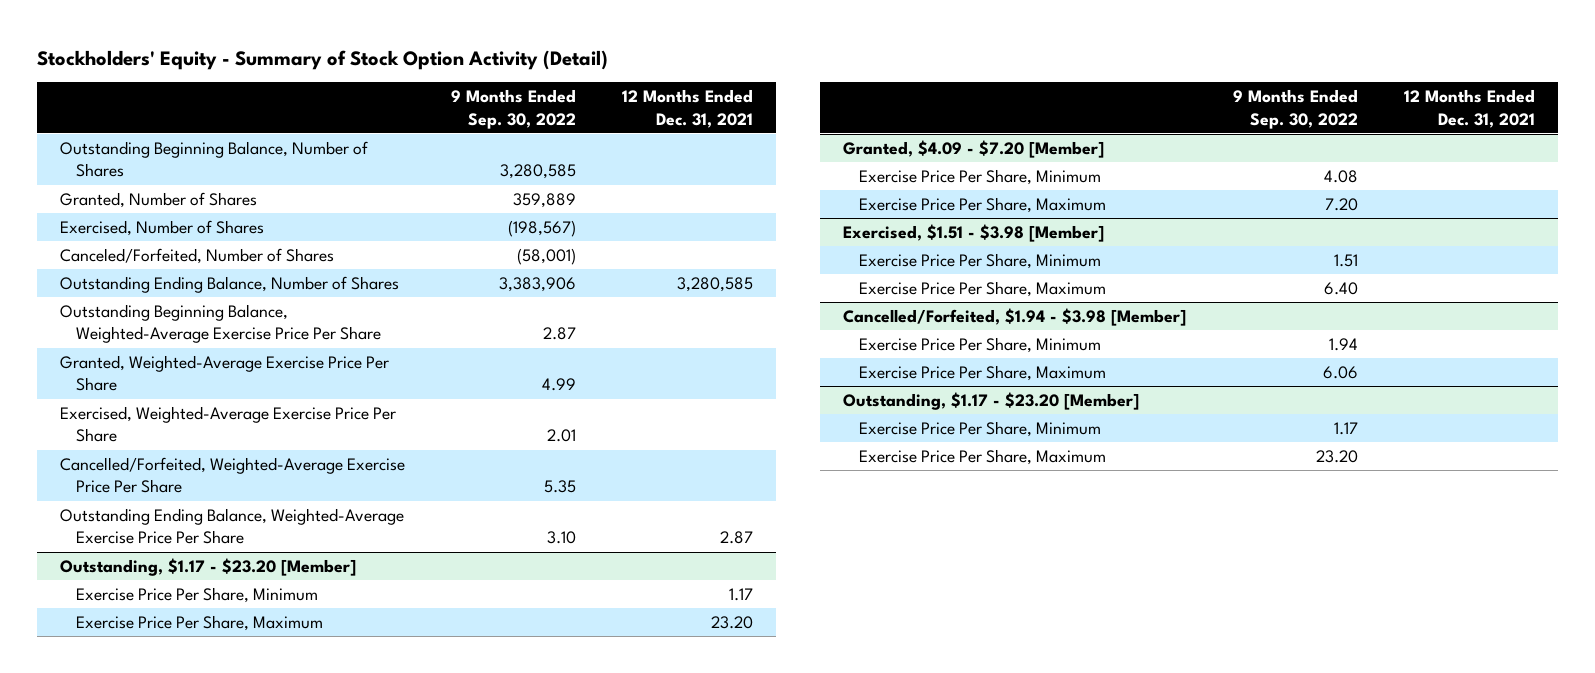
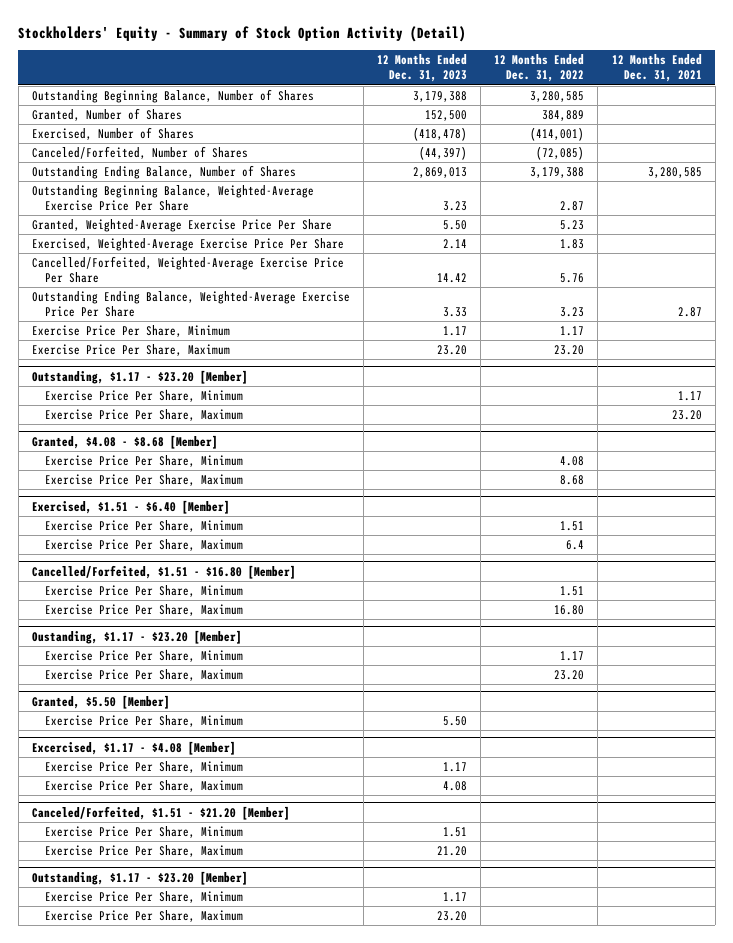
[450,89,576,129] 9 Months Ended Sep. 30, 2022 -> none
none -> [377,54,468,83] 12 Months Ended Dec. 31, 2023
none -> [494,54,585,83] 12 Months Ended Dec. 31, 2022
none -> [31,325,230,338] Exercise Price Per Share, Minimum
none -> [31,344,230,357] Exercise Price Per Share, Maximum
[842,139,1104,158] Granted, $4.09 - $7.20 [Member] -> [31,434,218,449] Granted, $4.08 - $8.68 [Member]
[842,223,1104,242] Exercised, $1.51 - $3.98 [Member] -> [31,499,230,514] Exercised, $1.51 - $6.40 [Member]
[842,307,1186,326] Cancelled/Forfeited, $1.94 - $3.98 [Member] -> [31,564,296,579] Cancelled/Forfeited, $1.51 - $16.80 [Member]
none -> [31,629,242,644] Oustanding, $1.17 - $23.20 [Member]
none -> [45,650,244,663] Exercise Price Per Share, Minimum
none -> [45,669,244,682] Exercise Price Per Share, Maximum
none -> [31,694,170,709] Granted, $5.50 [Member]
none -> [45,715,244,728] Exercise Price Per Share, Minimum
none -> [31,740,236,755] Excercised, $1.17 - $4.08 [Member]
none -> [45,761,244,774] Exercise Price Per Share, Minimum
none -> [45,780,244,793] Exercise Price Per Share, Maximum
none -> [31,805,290,820] Canceled/Forfeited, $1.51 - $21.20 [Member]
none -> [45,826,244,839] Exercise Price Per Share, Minimum
none -> [45,845,244,858] Exercise Price Per Share, Maximum

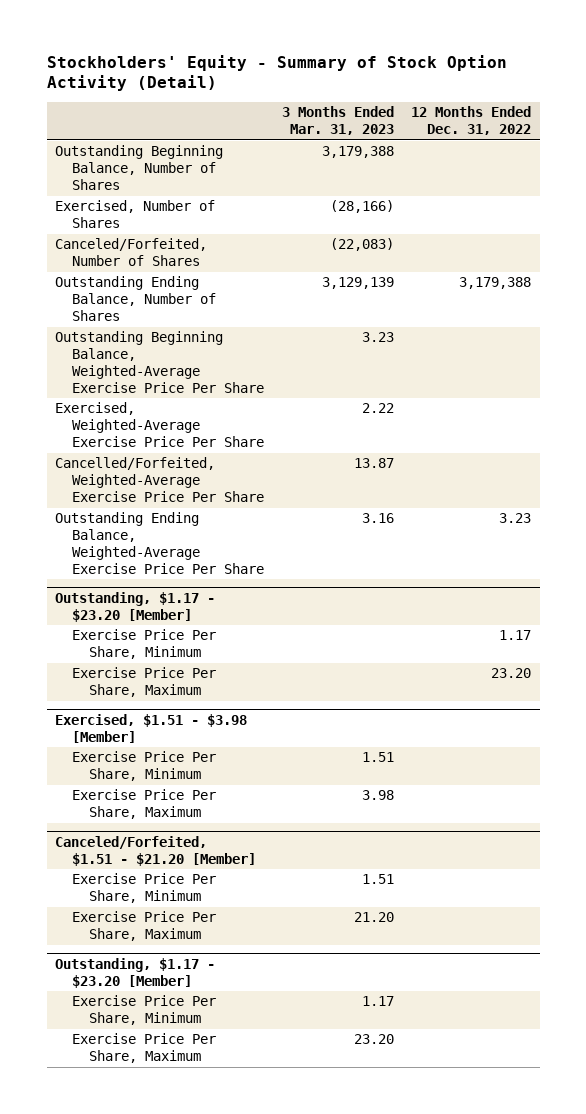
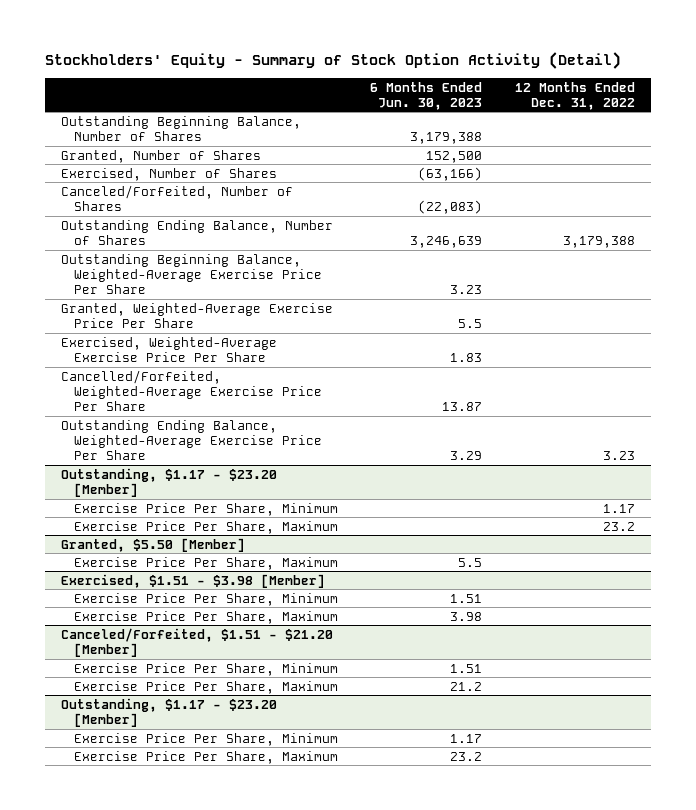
[281,106,394,135] 3 Months Ended Mar. 31, 2023 -> none
none -> [370,81,483,110] 6 Months Ended Jun. 30, 2023
none -> [60,149,261,163] Granted, Number of Shares
none -> [60,302,333,328] Granted, Weighted-Average Exercise Price Per Share
[491,668,532,679] 23.20 -> [603,521,636,531] 23.2
none -> [60,537,245,552] Granted, $5.50 [Member]
none -> [73,556,338,570] Exercise Price Per Share, Maximum

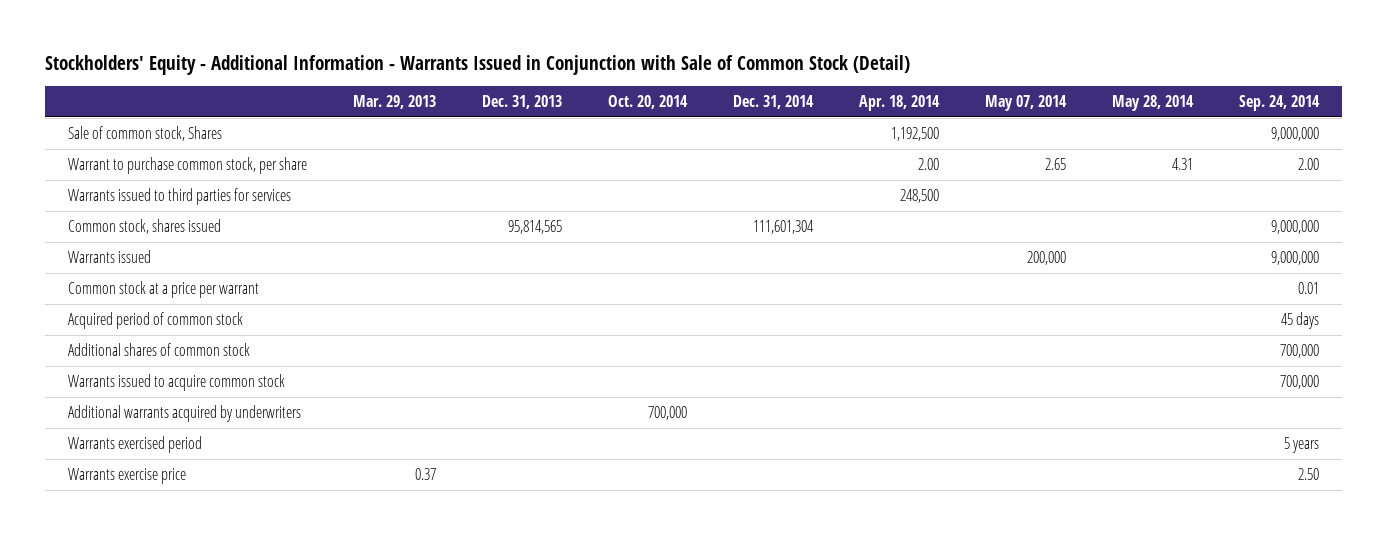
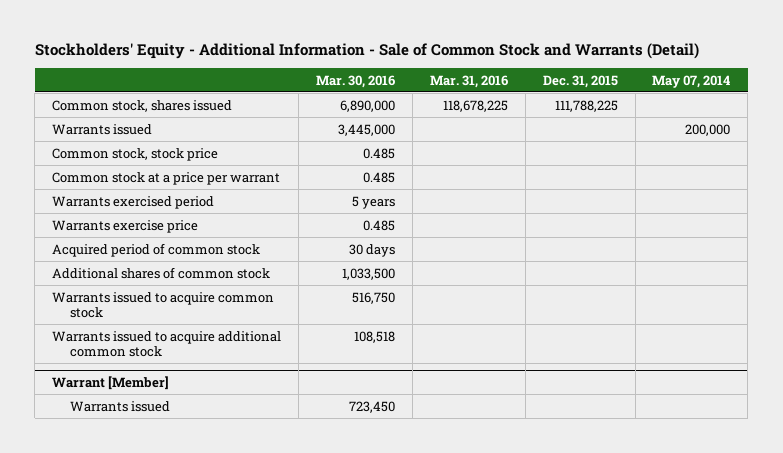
[45,55,911,76] Stockholders' Equity - Additional Information - Warrants Issued in Conjunction with Sale of Common Stock (Detail) -> [34,43,699,60] Stockholders' Equity - Additional Information - Sale of Common Stock and Warrants (Detail)
[353,94,437,109] Mar. 29, 2013 -> none
[482,94,563,109] Dec. 31, 2013 -> none
[608,94,689,109] Oct. 20, 2014 -> none
[732,94,814,109] Dec. 31, 2014 -> none
[858,94,940,111] Apr. 18, 2014 -> none
[1111,94,1194,111] May 28, 2014 -> none
[1238,94,1320,111] Sep. 24, 2014 -> none
none -> [316,74,396,88] Mar. 30, 2016
none -> [429,74,508,88] Mar. 31, 2016
none -> [542,74,618,88] Dec. 31, 2015
[68,125,223,141] Sale of common stock, Shares -> none
[68,156,308,174] Warrant to purchase common stock, per share -> none
[68,187,292,205] Warrants issued to third parties for services -> none
none -> [52,147,219,161] Common stock, stock price
[68,435,203,453] Warrants exercised period -> [52,195,215,209] Warrants exercised period
[68,467,187,484] Warrants exercise price -> [52,219,199,233] Warrants exercise price
[68,404,302,422] Additional warrants acquired by underwriters -> none
none -> [52,330,282,357] Warrants issued to acquire additional common stock
none -> [52,376,170,391] Warrant [Member]
none -> [70,400,171,412] Warrants issued

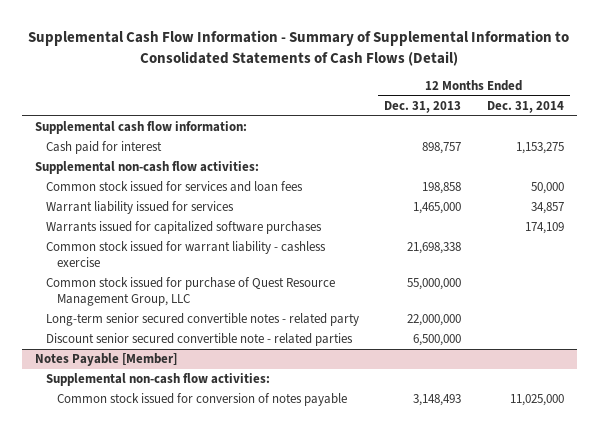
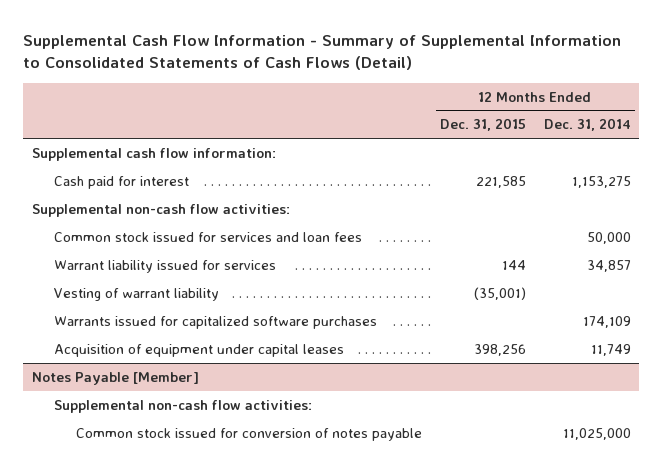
[384,101,462,114] Dec. 31, 2013 -> none
none -> [440,118,527,132] Dec. 31, 2015
none -> [54,287,220,301] Vesting of warrant liability
[46,241,327,268] Common stock issued for warrant liability - cashless exercise -> none
[46,277,336,307] Common stock issued for purchase of Quest Resource Management Group, LLC -> none
[46,313,360,327] Long-term senior secured convertible notes - related party -> none
[46,333,354,347] Discount senior secured convertible note - related parties -> none
none -> [54,343,345,357] Acquisition of equipment under capital leases

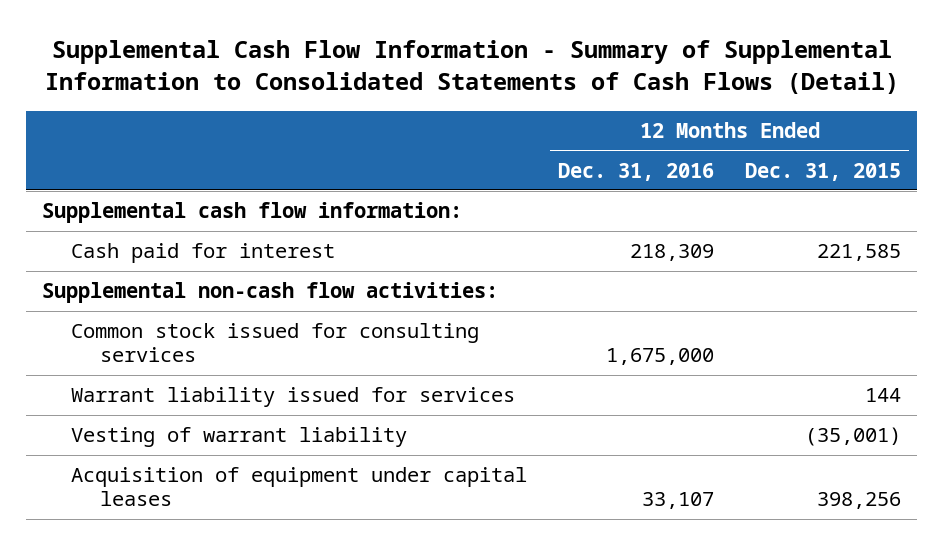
[543,118,631,132] Dec. 31, 2014 -> none
none -> [558,162,715,181] Dec. 31, 2016
[54,231,363,242] Common stock issued for services and loan fees -> [70,323,479,363] Common stock issued for consulting services
[54,315,378,329] Warrants issued for capitalized software purchases -> none
[32,371,200,385] Notes Payable [Member] -> none
[54,399,313,413] Supplemental non-cash flow activities: -> none
[76,427,423,441] Common stock issued for conversion of notes payable -> none

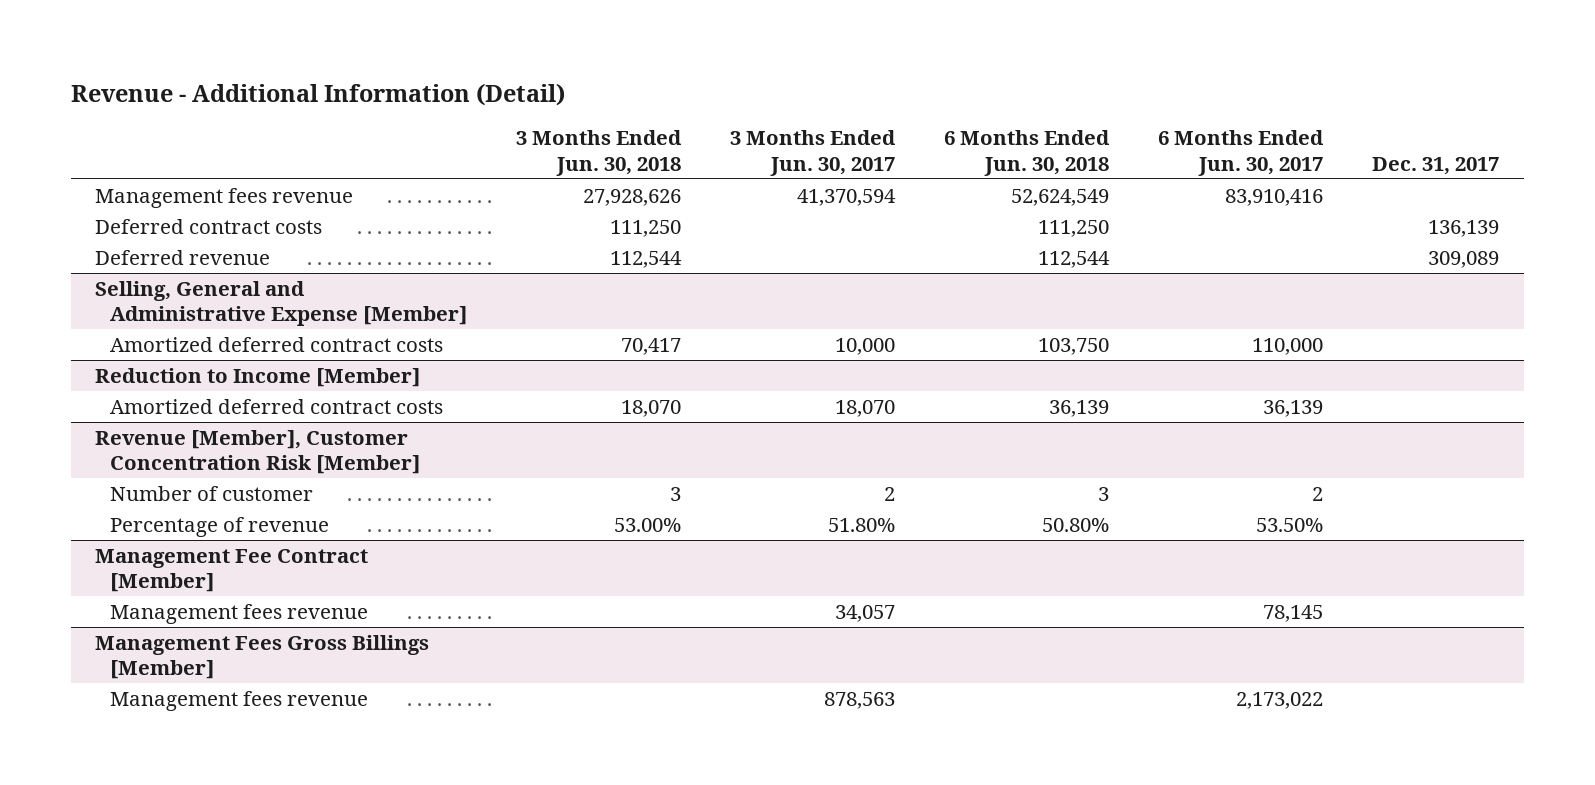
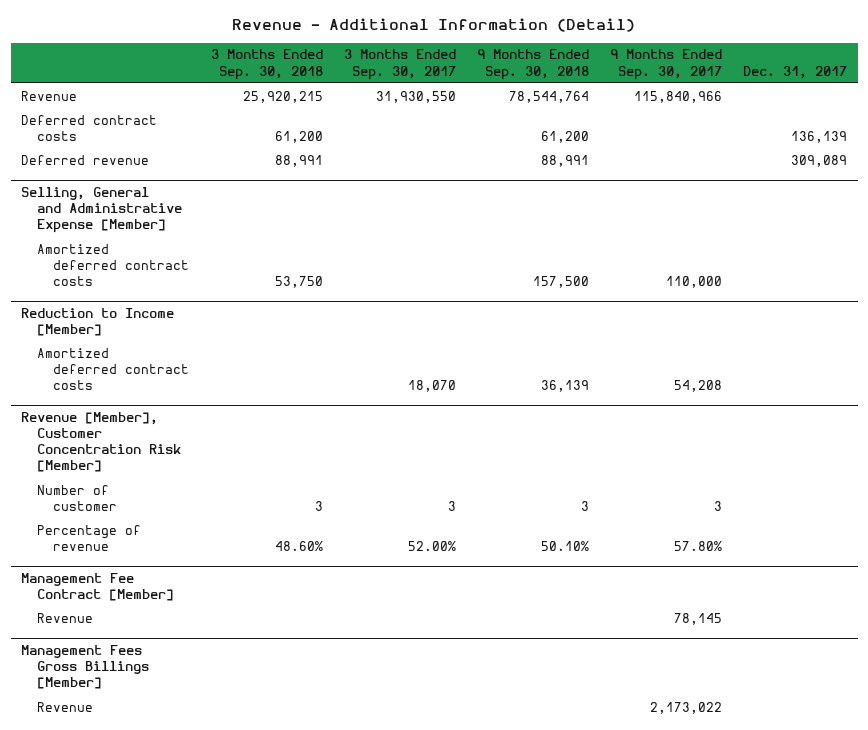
[516,130,683,176] 3 Months Ended Jun. 30, 2018 -> none
[730,130,897,176] 3 Months Ended Jun. 30, 2017 -> none
[944,130,1111,176] 6 Months Ended Jun. 30, 2018 -> none
[1158,130,1325,176] 6 Months Ended Jun. 30, 2017 -> none
none -> [210,49,323,80] 3 Months Ended Sep. 30, 2018
none -> [343,49,456,80] 3 Months Ended Sep. 30, 2017
none -> [476,49,589,80] 9 Months Ended Sep. 30, 2018
none -> [609,49,722,80] 9 Months Ended Sep. 30, 2017
[95,187,354,208] Management fees revenue -> [21,90,78,101] Revenue
[110,603,369,624] Management fees revenue -> [37,612,94,623] Revenue
[110,690,369,711] Management fees revenue -> [37,701,94,712] Revenue

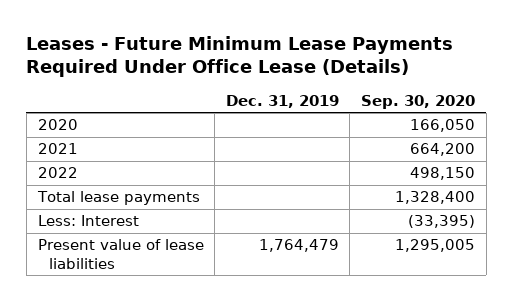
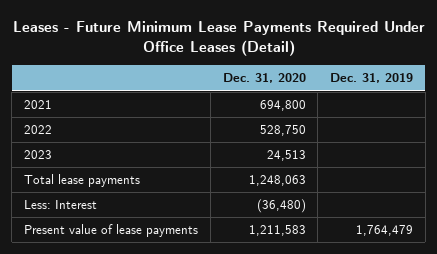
[26,35,454,78] Leases - Future Minimum Lease Payments Required Under Office Lease (Details) -> [12,21,425,57] Leases - Future Minimum Lease Payments Required Under Office Leases (Detail)
[361,94,476,109] Sep. 30, 2020 -> none
none -> [222,73,306,84] Dec. 31, 2020
[37,119,78,131] 2020 -> none
none -> [24,150,53,160] 2023
[37,239,204,269] Present value of lease liabilities -> [24,224,199,238] Present value of lease payments

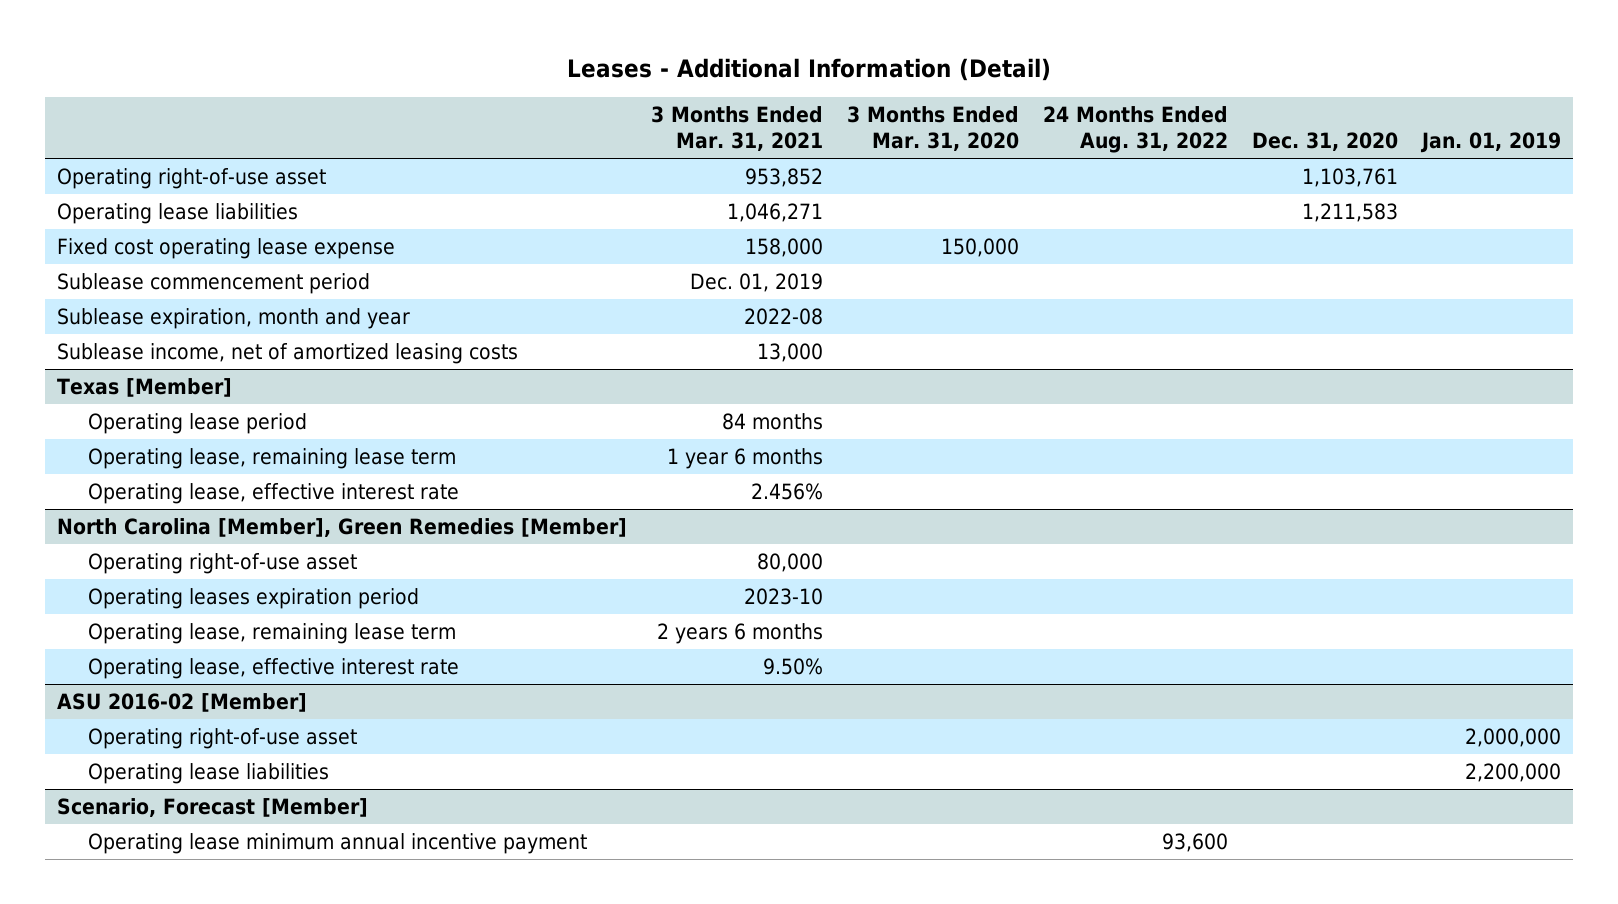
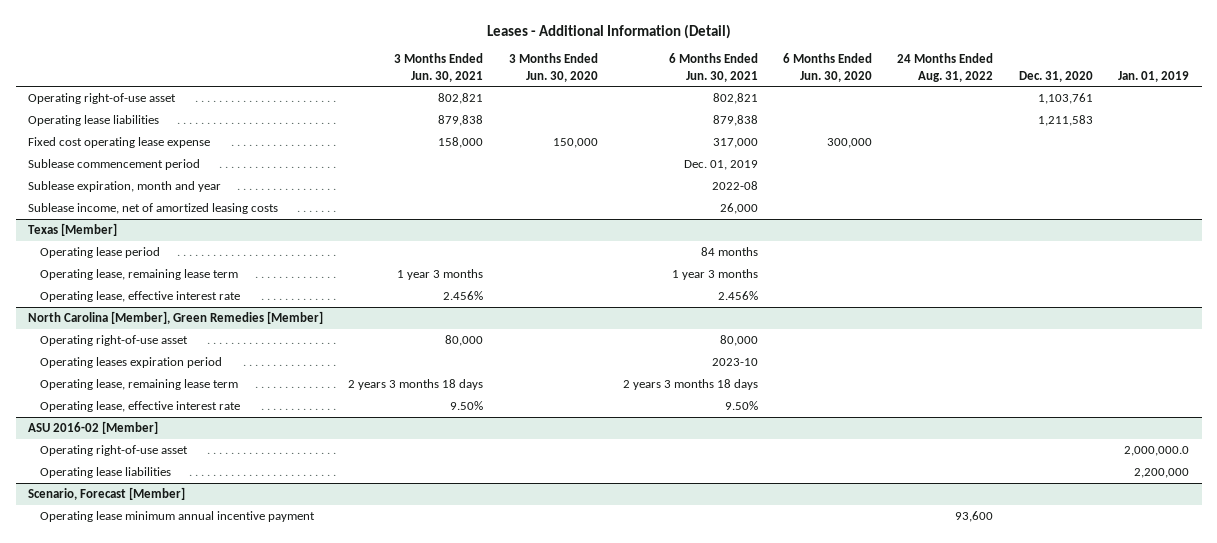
[651,105,824,151] 3 Months Ended Mar. 31, 2021 -> none
[847,105,1020,151] 3 Months Ended Mar. 31, 2020 -> none
none -> [394,53,484,82] 3 Months Ended Jun. 30, 2021
none -> [508,53,598,82] 3 Months Ended Jun. 30, 2020
none -> [668,53,758,82] 6 Months Ended Jun. 30, 2021
none -> [783,53,873,82] 6 Months Ended Jun. 30, 2020
[1465,727,1562,747] 2,000,000 -> [1123,445,1189,456] 2,000,000.0

